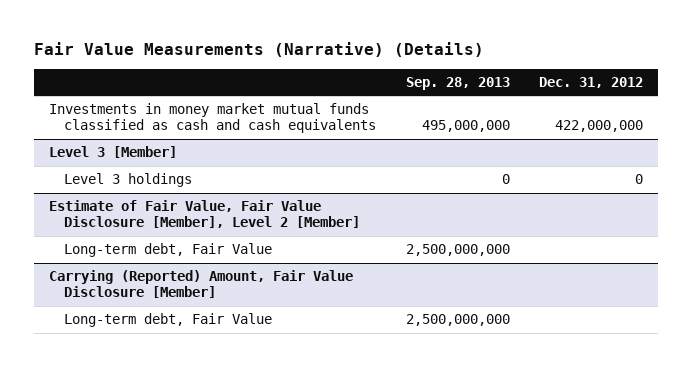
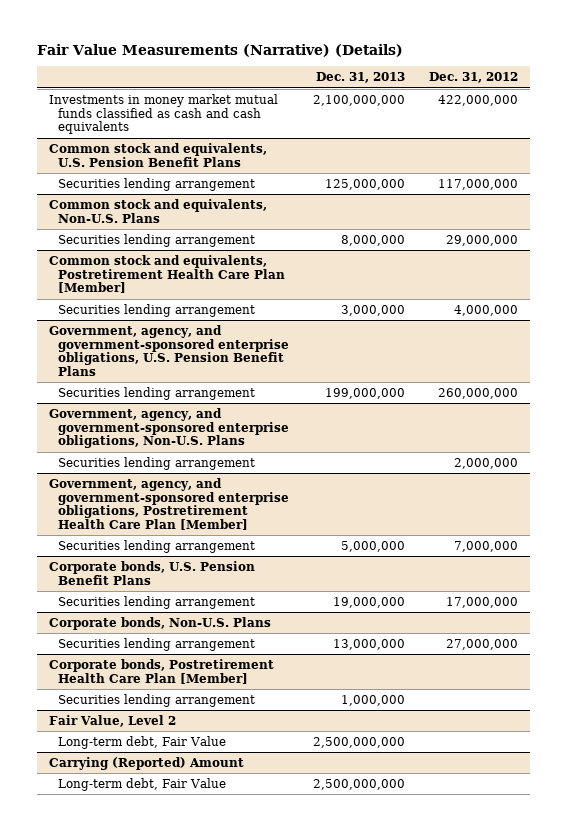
[405,77,510,91] Sep. 28, 2013 -> none
none -> [316,72,406,84] Dec. 31, 2013
[48,146,177,159] Level 3 [Member] -> none
[64,173,193,188] Level 3 holdings -> none
none -> [48,142,267,167] Common stock and equivalents, U.S. Pension Benefit Plans
none -> [58,177,256,191] Securities lending arrangement
none -> [48,198,267,223] Common stock and equivalents, Non-U.S. Plans
none -> [58,233,256,247] Securities lending arrangement
none -> [48,254,286,294] Common stock and equivalents, Postretirement Health Care Plan [Member]
none -> [58,303,256,317] Securities lending arrangement
none -> [48,324,290,376] Government, agency, and government-sponsored enterprise obligations, U.S. Pension Benefit Plans
none -> [58,386,256,400] Securities lending arrangement
none -> [48,407,290,449] Government, agency, and government-sponsored enterprise obligations, Non-U.S. Plans
none -> [58,456,256,470] Securities lending arrangement
none -> [48,477,290,530] Government, agency, and government-sponsored enterprise obligations, Postretirement Health Care Plan [Member]
none -> [58,539,256,553] Securities lending arrangement
none -> [48,560,255,585] Corporate bonds, U.S. Pension Benefit Plans
none -> [58,595,256,609] Securities lending arrangement
none -> [48,616,271,630] Corporate bonds, Non-U.S. Plans
none -> [58,637,256,651] Securities lending arrangement
none -> [48,658,274,684] Corporate bonds, Postretirement Health Care Plan [Member]
none -> [58,693,256,707] Securities lending arrangement
[48,200,361,229] Estimate of Fair Value, Fair Value Disclosure [Member], Level 2 [Member] -> [48,714,176,727] Fair Value, Level 2
[48,270,353,299] Carrying (Reported) Amount, Fair Value Disclosure [Member] -> [48,756,244,770] Carrying (Reported) Amount

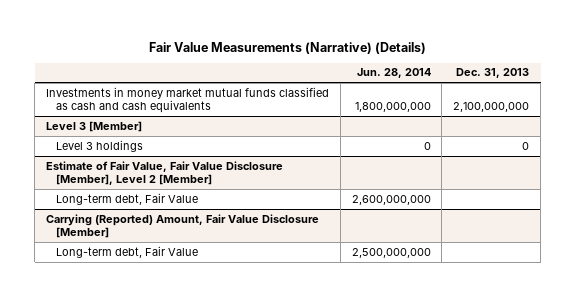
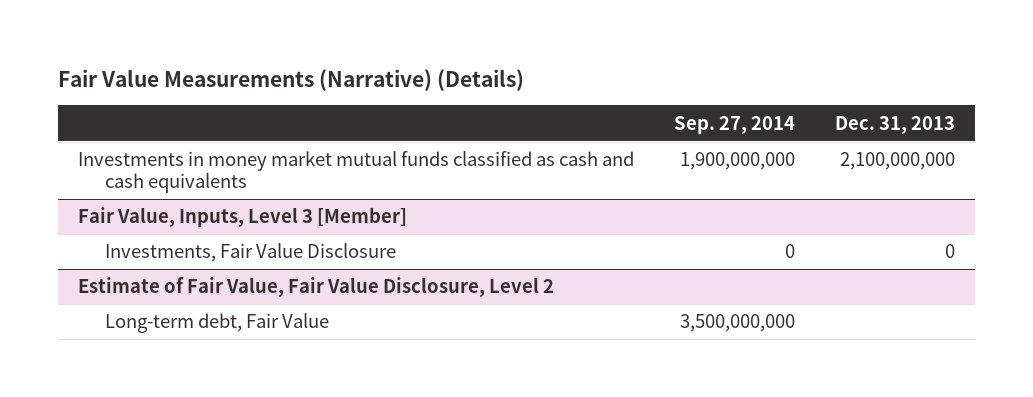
[356,68,431,79] Jun. 28, 2014 -> none
none -> [673,115,795,134] Sep. 27, 2014
[45,120,142,132] Level 3 [Member] -> [78,207,408,228] Fair Value, Inputs, Level 3 [Member]
[56,139,144,152] Level 3 holdings -> [104,243,396,263] Investments, Fair Value Disclosure
[45,160,283,186] Estimate of Fair Value, Fair Value Disclosure [Member], Level 2 [Member] -> [78,277,555,298] Estimate of Fair Value, Fair Value Disclosure, Level 2
[45,213,319,239] Carrying (Reported) Amount, Fair Value Disclosure [Member] -> none
[56,245,199,258] Long-term debt, Fair Value -> none

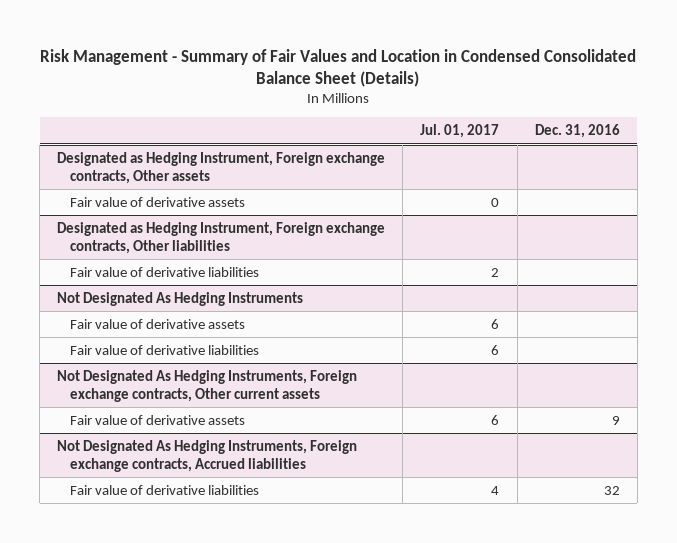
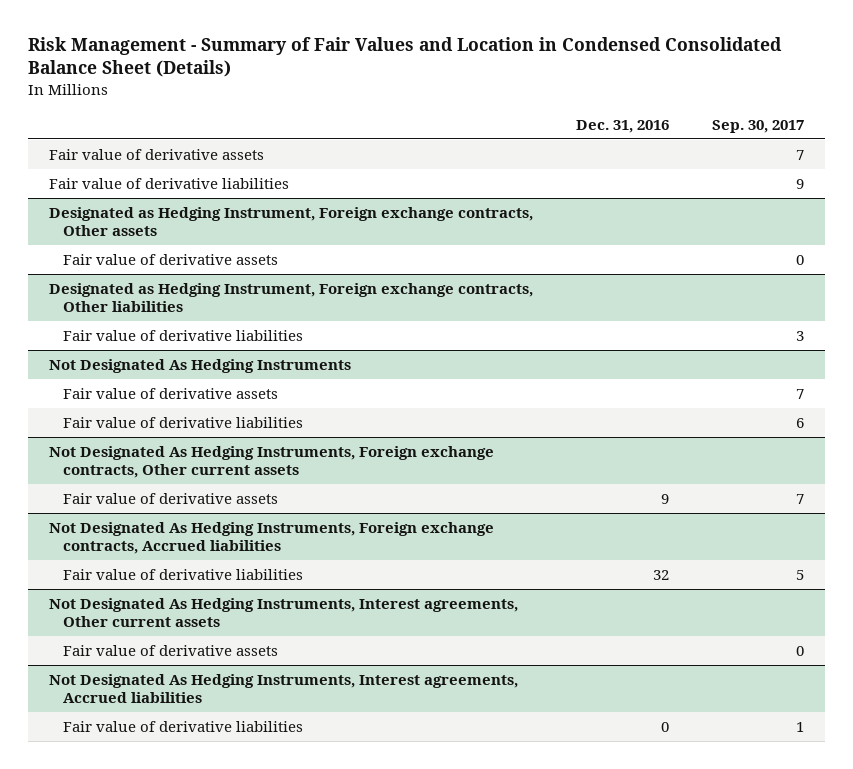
[420,124,500,139] Jul. 01, 2017 -> none
none -> [711,119,804,133] Sep. 30, 2017
none -> [49,148,265,160] Fair value of derivative assets
none -> [49,177,290,189] Fair value of derivative liabilities
none -> [49,597,519,627] Not Designated As Hedging Instruments, Interest agreements, Other current assets
none -> [63,644,279,656] Fair value of derivative assets
none -> [49,673,519,703] Not Designated As Hedging Instruments, Interest agreements, Accrued liabilities
none -> [63,720,304,732] Fair value of derivative liabilities

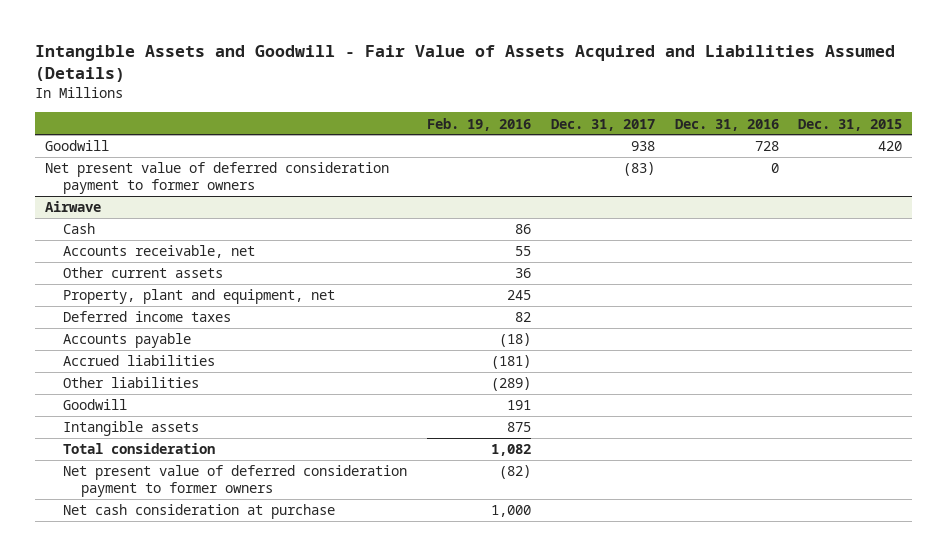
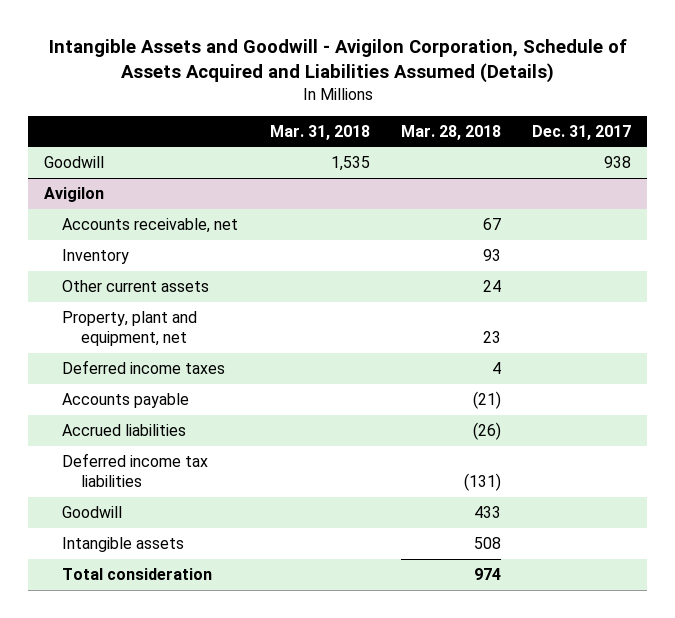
[35,45,896,83] Intangible Assets and Goodwill - Fair Value of Assets Acquired and Liabilities Assumed (Details) -> [48,39,627,84] Intangible Assets and Goodwill - Avigilon Corporation, Schedule of Assets Acquired and Liabilities Assumed (Details)
[426,117,531,131] Feb. 19, 2016 -> none
[674,118,779,131] Dec. 31, 2016 -> none
[798,118,903,131] Dec. 31, 2015 -> none
none -> [269,124,370,140] Mar. 31, 2018
none -> [400,124,501,140] Mar. 28, 2018
[45,162,390,195] Net present value of deferred consideration payment to former owners -> none
[45,201,102,213] Airwave -> none
[63,223,96,235] Cash -> none
[63,245,256,259] Accounts receivable, net -> none
[63,267,224,279] Other current assets -> none
[63,289,336,305] Property, plant and equipment, net -> none
[63,311,232,323] Deferred income taxes -> none
[63,333,192,349] Accounts payable -> none
[63,355,216,367] Accrued liabilities -> none
[63,377,200,389] Other liabilities -> none
[63,399,128,411] Goodwill -> none
[63,421,200,437] Intangible assets -> none
[63,443,216,455] Total consideration -> none
[63,465,408,498] Net present value of deferred consideration payment to former owners -> none
[63,504,336,520] Net cash consideration at purchase -> none
none -> [43,186,104,202] Avigilon
none -> [62,217,239,233] Accounts receivable, net
none -> [62,248,130,264] Inventory
none -> [62,279,210,292] Other current assets
none -> [62,310,198,347] Property, plant and equipment, net
none -> [62,359,226,374] Deferred income taxes
none -> [62,392,190,408] Accounts payable
none -> [62,423,187,436] Accrued liabilities
none -> [62,452,209,488] Deferred income tax liabilities
none -> [62,505,123,518] Goodwill
none -> [62,536,185,552] Intangible assets
none -> [62,567,213,580] Total consideration

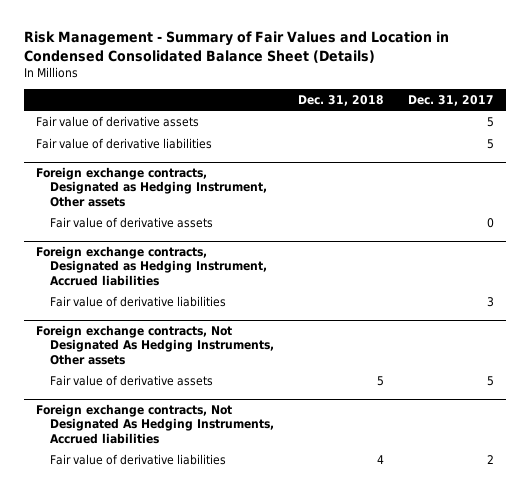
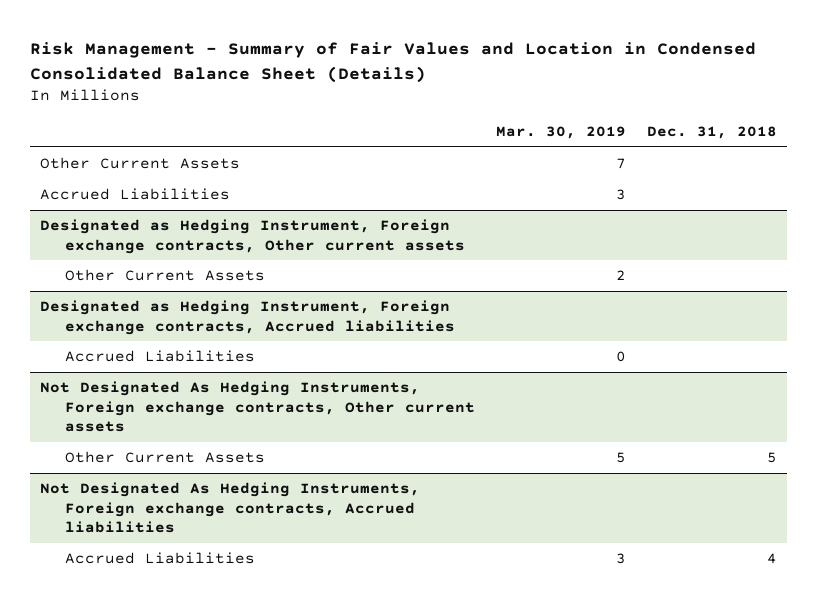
[407,94,494,106] Dec. 31, 2017 -> none
none -> [495,126,626,140] Mar. 30, 2019
[36,116,200,128] Fair value of derivative assets -> [40,157,241,170] Other Current Assets
[36,138,213,150] Fair value of derivative liabilities -> [40,188,231,201] Accrued Liabilities
[36,167,267,207] Foreign exchange contracts, Designated as Hedging Instrument, Other assets -> [40,219,465,254] Designated as Hedging Instrument, Foreign exchange contracts, Other current assets
[49,217,213,229] Fair value of derivative assets -> [64,269,265,282] Other Current Assets
[36,246,267,286] Foreign exchange contracts, Designated as Hedging Instrument, Accrued liabilities -> [40,300,455,335] Designated as Hedging Instrument, Foreign exchange contracts, Accrued liabilities
[49,296,226,308] Fair value of derivative liabilities -> [64,350,255,363] Accrued Liabilities
[36,325,274,365] Foreign exchange contracts, Not Designated As Hedging Instruments, Other assets -> [40,381,475,432] Not Designated As Hedging Instruments, Foreign exchange contracts, Other current assets
[49,375,213,387] Fair value of derivative assets -> [64,451,265,464] Other Current Assets
[36,404,274,444] Foreign exchange contracts, Not Designated As Hedging Instruments, Accrued liabilities -> [40,482,421,533] Not Designated As Hedging Instruments, Foreign exchange contracts, Accrued liabilities
[49,454,226,466] Fair value of derivative liabilities -> [64,552,255,565] Accrued Liabilities

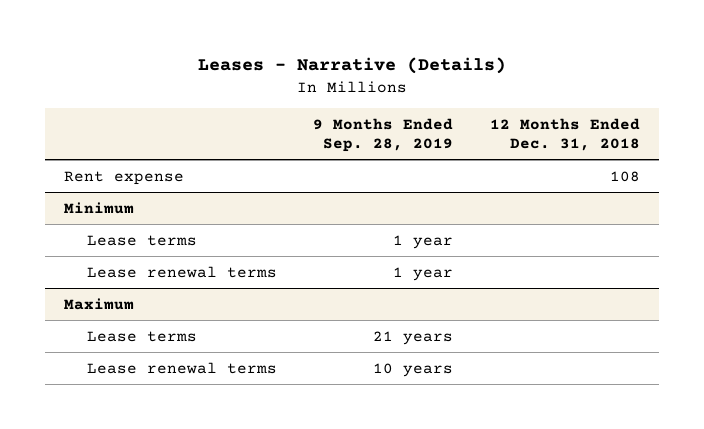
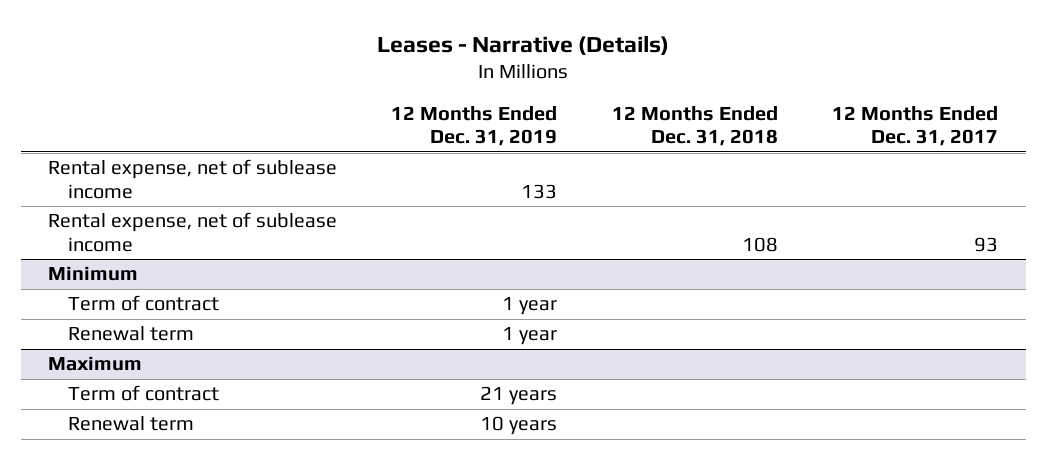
[313,117,454,153] 9 Months Ended Sep. 28, 2019 -> none
none -> [391,105,558,147] 12 Months Ended Dec. 31, 2019
none -> [832,105,999,147] 12 Months Ended Dec. 31, 2017
none -> [47,159,337,199] Rental expense, net of sublease income
[63,170,184,185] Rent expense -> [47,212,337,252] Rental expense, net of sublease income
[86,234,197,246] Lease terms -> [67,295,219,312] Term of contract
[86,265,277,278] Lease renewal terms -> [67,326,194,342] Renewal term
[86,330,197,342] Lease terms -> [67,385,219,402] Term of contract
[86,361,277,374] Lease renewal terms -> [67,416,194,432] Renewal term

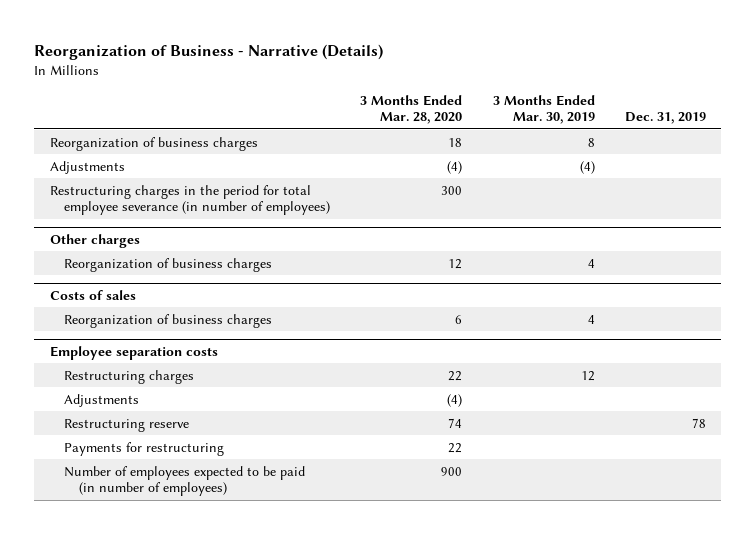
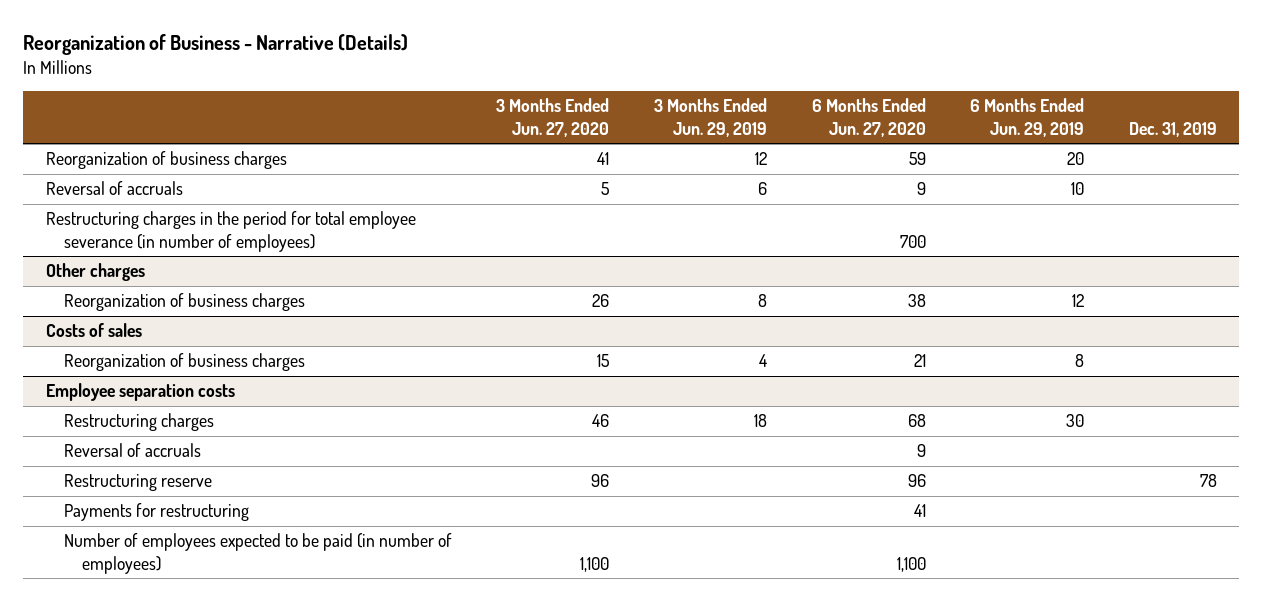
[360,94,463,125] 3 Months Ended Mar. 28, 2020 -> none
[492,94,595,125] 3 Months Ended Mar. 30, 2019 -> none
none -> [496,98,610,137] 3 Months Ended Jun. 27, 2020
none -> [654,98,768,137] 3 Months Ended Jun. 29, 2019
none -> [811,98,926,137] 6 Months Ended Jun. 27, 2020
none -> [970,98,1085,137] 6 Months Ended Jun. 29, 2019
[49,160,125,174] Adjustments -> [45,181,183,196] Reversal of accruals
[64,393,140,407] Adjustments -> [63,443,201,458] Reversal of accruals

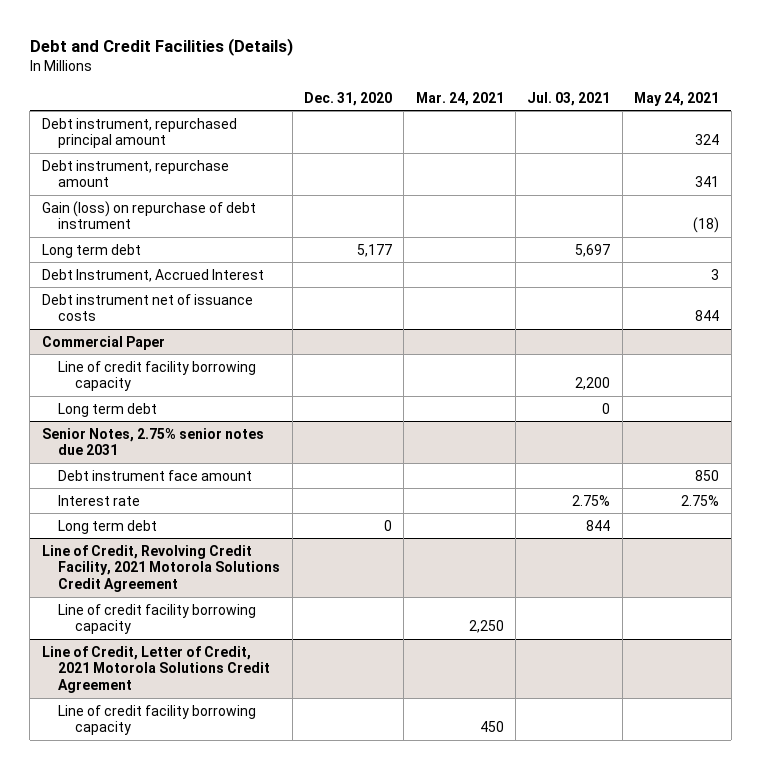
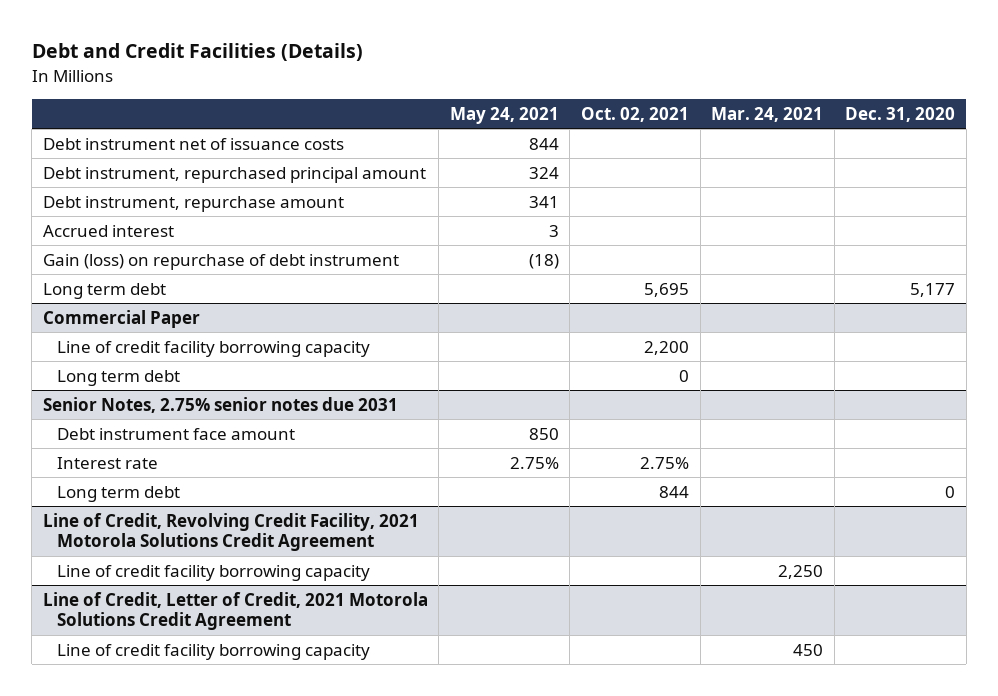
[527,91,611,106] Jul. 03, 2021 -> none
none -> [581,106,690,122] Oct. 02, 2021
[41,293,253,322] Debt instrument net of issuance costs -> [42,137,344,150] Debt instrument net of issuance costs
none -> [42,224,174,237] Accrued interest
[41,268,264,282] Debt Instrument, Accrued Interest -> none

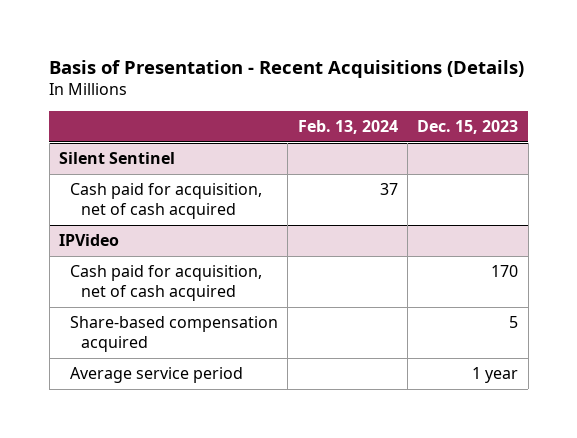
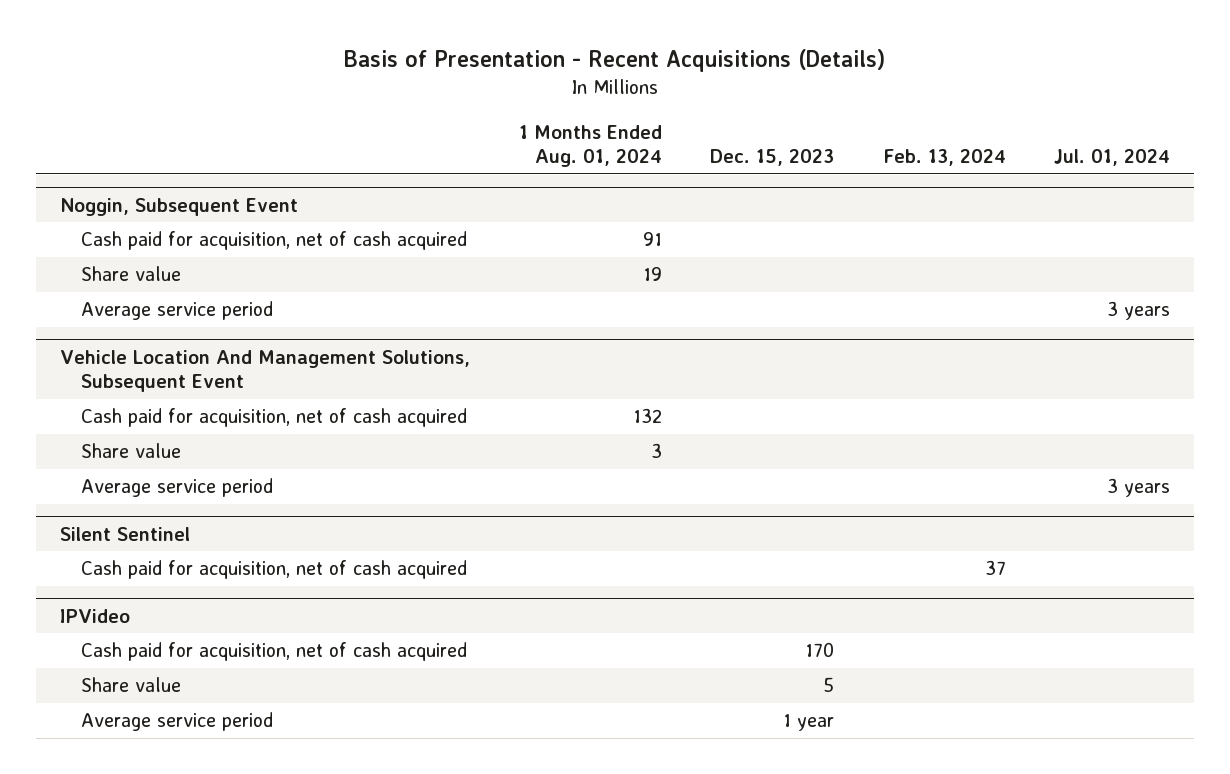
none -> [518,124,662,168] 1 Months Ended Aug. 01, 2024
none -> [1053,149,1170,167] Jul. 01, 2024
none -> [60,197,299,216] Noggin, Subsequent Event
none -> [80,231,467,251] Cash paid for acquisition, net of cash acquired
none -> [80,266,181,282] Share value
none -> [80,301,273,321] Average service period
none -> [60,349,471,393] Vehicle Location And Management Solutions, Subsequent Event
none -> [80,408,467,428] Cash paid for acquisition, net of cash acquired
none -> [80,443,181,459] Share value
none -> [80,478,273,498] Average service period
[70,316,279,353] Share-based compensation acquired -> none
none -> [80,677,181,693] Share value

